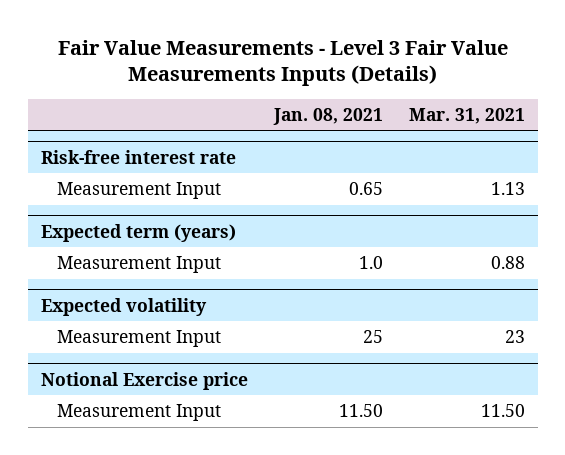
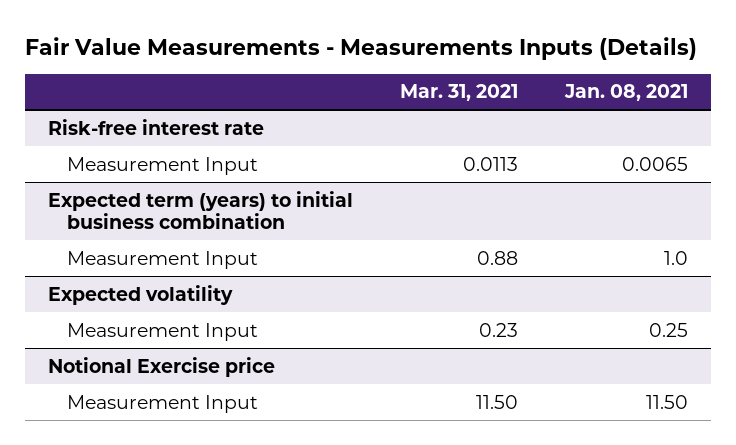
[57,39,508,87] Fair Value Measurements - Level 3 Fair Value Measurements Inputs (Details) -> [24,36,697,60] Fair Value Measurements - Measurements Inputs (Details)
[348,182,383,196] 0.65 -> [621,156,688,171] 0.0065
[490,182,525,196] 1.13 -> [462,156,518,171] 0.0113
[40,223,236,242] Expected term (years) -> [48,190,354,230] Expected term (years) to initial business combination
[362,330,383,344] 25 -> [648,322,688,337] 0.25
[504,330,525,344] 23 -> [478,322,518,337] 0.23

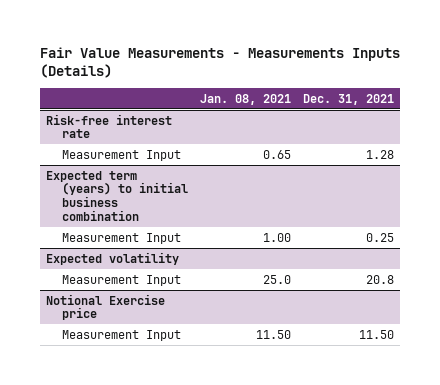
[399,84,518,102] Mar. 31, 2021 -> none
none -> [303,93,395,105] Dec. 31, 2021
[621,156,688,171] 0.0065 -> [263,149,292,159] 0.65
[663,250,688,265] 1.0 -> [263,232,292,242] 1.00
[648,322,688,337] 0.25 -> [263,274,292,284] 25.0

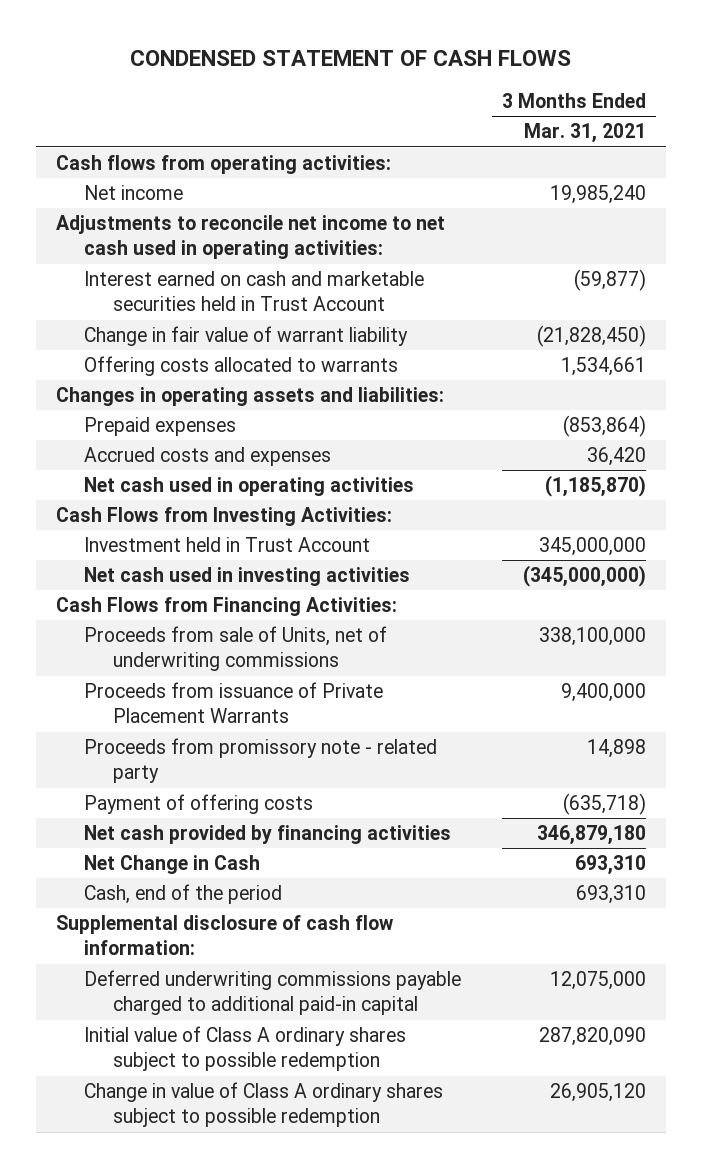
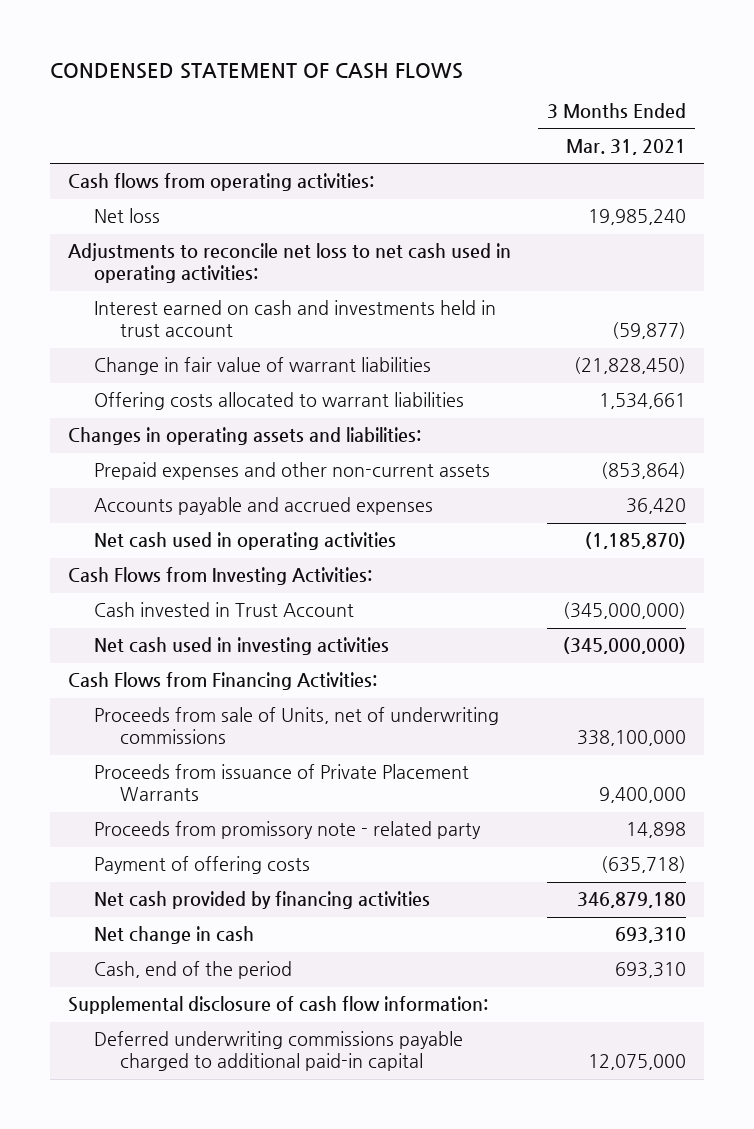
[84,185,184,201] Net income -> [93,208,160,224] Net loss
[55,215,445,260] Adjustments to reconcile net income to net cash used in operating activities: -> [67,243,511,284] Adjustments to reconcile net loss to net cash used in operating activities:
[84,271,425,312] Interest earned on cash and marketable securities held in Trust Account -> [93,300,496,338] Interest earned on cash and investments held in trust account
[84,326,409,347] Change in fair value of warrant liability -> [93,357,431,376] Change in fair value of warrant liabilities
[84,356,399,377] Offering costs allocated to warrants -> [93,392,464,411] Offering costs allocated to warrant liabilities
[84,417,237,437] Prepaid expenses -> [93,462,490,481] Prepaid expenses and other non-current assets
[84,447,332,467] Accrued costs and expenses -> [93,497,433,516] Accounts payable and accrued expenses
[84,537,371,553] Investment held in Trust Account -> none
none -> [93,602,354,618] Cash invested in Trust Account
[84,855,261,875] Net Change in Cash -> [93,926,254,945] Net change in cash
[84,1026,407,1072] Initial value of Class A ordinary shares subject to possible redemption -> none
[84,1082,444,1128] Change in value of Class A ordinary shares subject to possible redemption -> none

